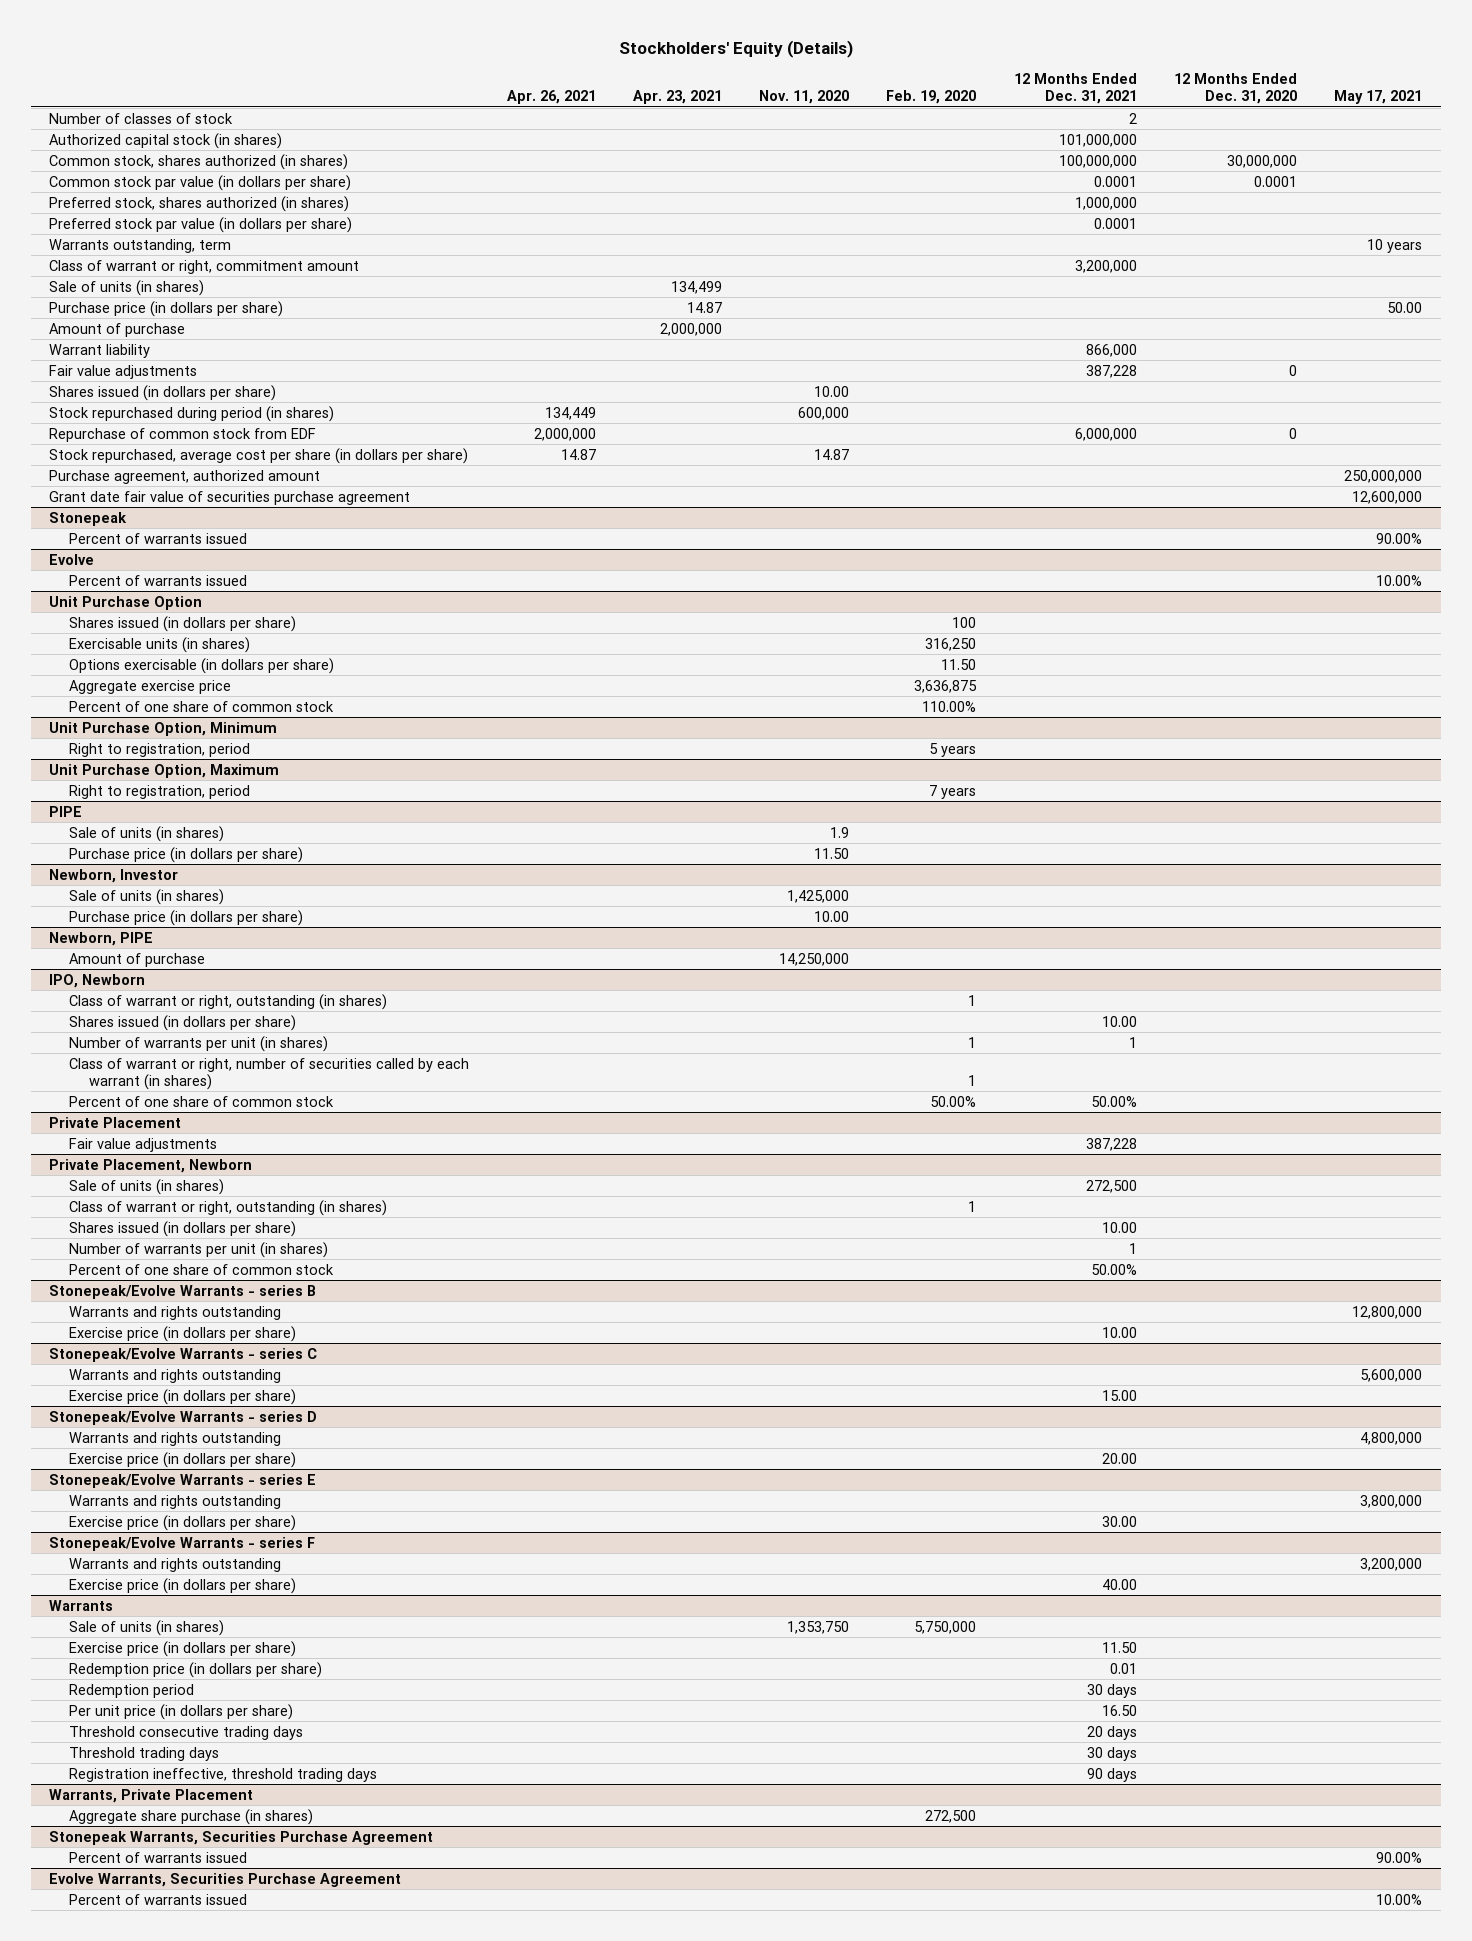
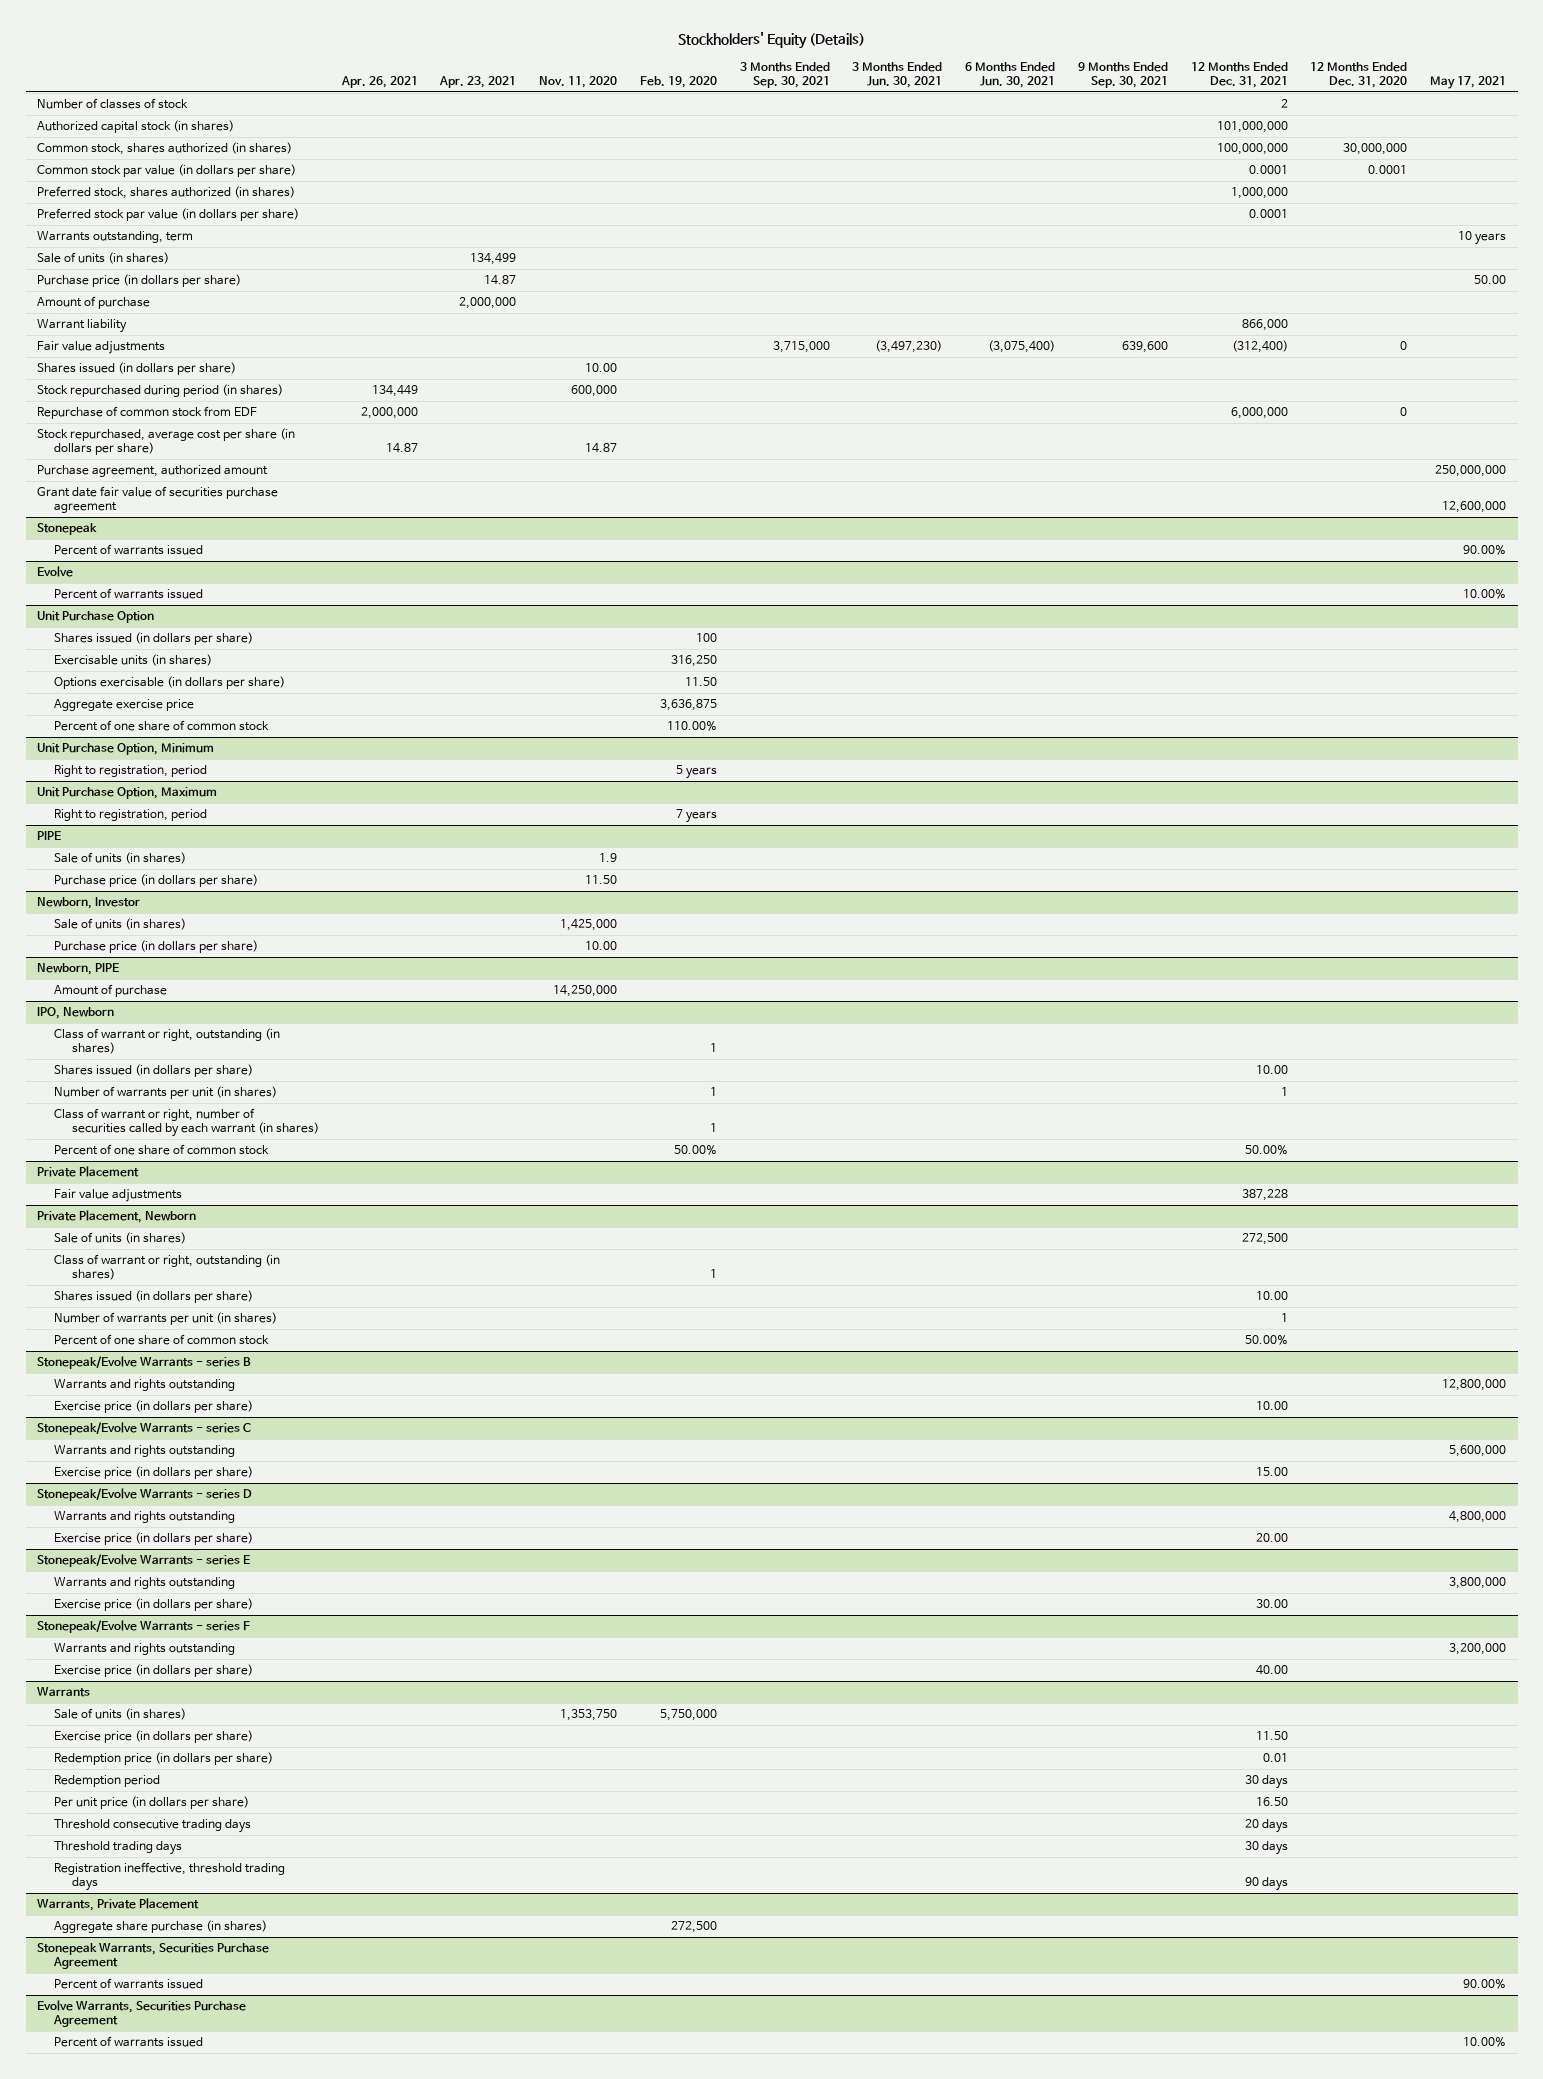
none -> [739,61,830,88] 3 Months Ended Sep. 30, 2021
none -> [852,61,943,88] 3 Months Ended Jun. 30, 2021
none -> [965,61,1056,88] 6 Months Ended Jun. 30, 2021
none -> [1077,61,1168,88] 9 Months Ended Sep. 30, 2021
[49,259,360,274] Class of warrant or right, commitment amount -> none
[1085,364,1137,378] 387,228 -> [1231,340,1288,354] (312,400)

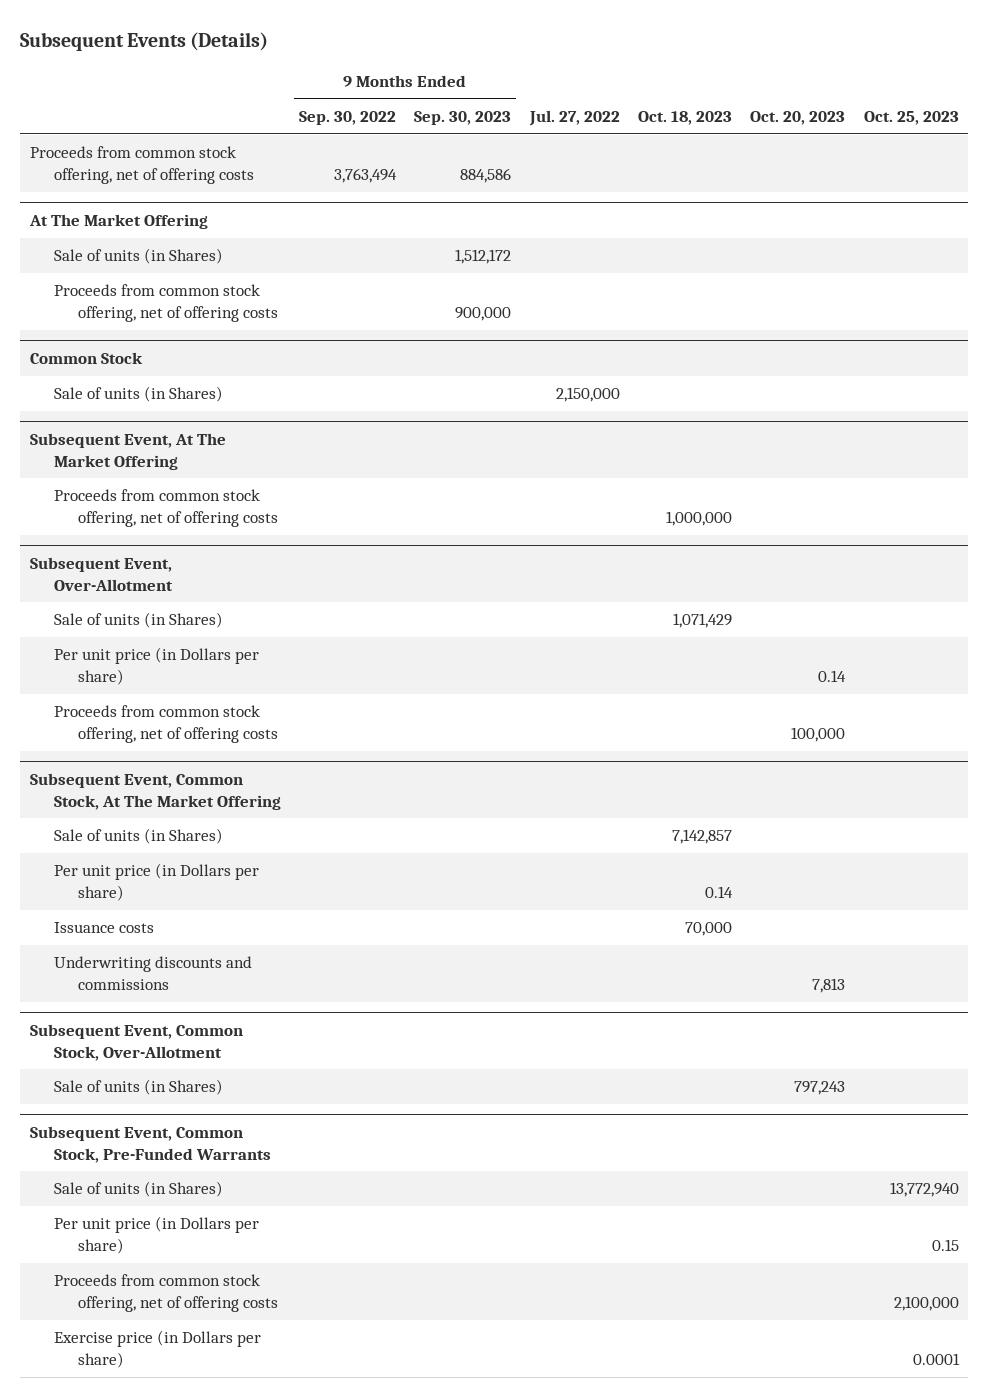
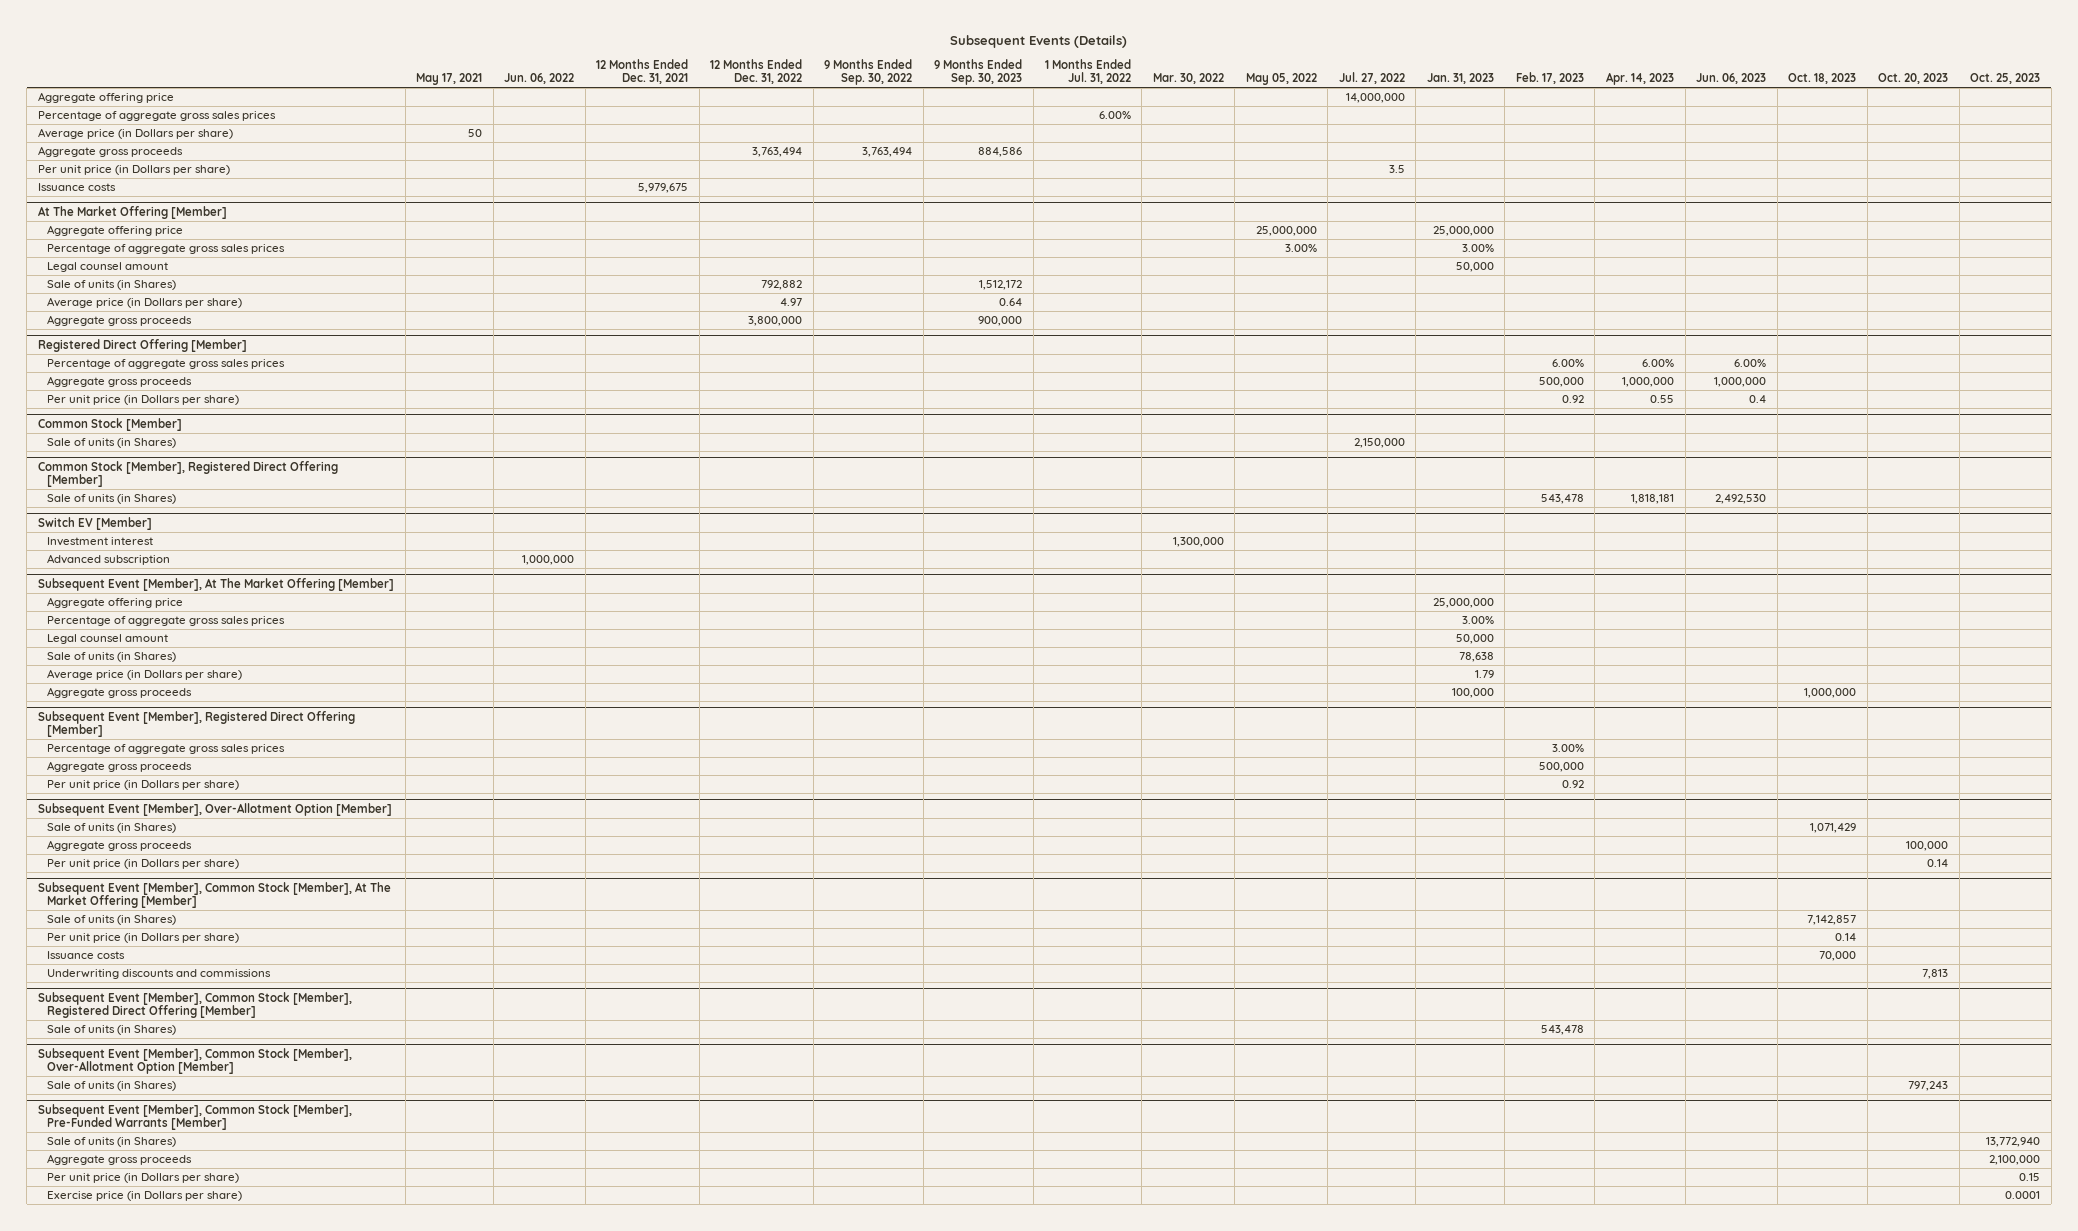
none -> [416,73,483,86] May 17, 2021
none -> [504,73,575,85] Jun. 06, 2022
none -> [596,58,689,85] 12 Months Ended Dec. 31, 2021
none -> [710,58,803,85] 12 Months Ended Dec. 31, 2022
none -> [1044,58,1131,85] 1 Months Ended Jul. 31, 2022
none -> [1152,73,1224,85] Mar. 30, 2022
none -> [1245,73,1317,86] May 05, 2022
none -> [1426,73,1494,85] Jan. 31, 2023
none -> [1515,72,1584,85] Feb. 17, 2023
none -> [1605,72,1674,86] Apr. 14, 2023
none -> [1696,73,1767,85] Jun. 06, 2023
none -> [38,91,175,103] Aggregate offering price
none -> [38,110,277,121] Percentage of aggregate gross sales prices
none -> [38,127,234,139] Average price (in Dollars per share)
[29,146,254,184] Proceeds from common stock offering, net of offering costs -> [38,145,184,157] Aggregate gross proceeds
none -> [38,164,231,175] Per unit price (in Dollars per share)
none -> [38,182,117,191] Issuance costs
[28,214,208,230] At The Market Offering -> [38,205,228,219] At The Market Offering [Member]
none -> [46,224,183,236] Aggregate offering price
none -> [46,243,285,254] Percentage of aggregate gross sales prices
none -> [46,261,168,272] Legal counsel amount
none -> [46,296,242,308] Average price (in Dollars per share)
[53,284,279,322] Proceeds from common stock offering, net of offering costs -> [46,314,192,326] Aggregate gross proceeds
none -> [38,338,248,352] Registered Direct Offering [Member]
none -> [46,358,285,369] Percentage of aggregate gross sales prices
none -> [46,375,192,387] Aggregate gross proceeds
none -> [46,394,239,405] Per unit price (in Dollars per share)
[29,352,143,365] Common Stock -> [38,417,183,431] Common Stock [Member]
none -> [38,460,339,488] Common Stock [Member], Registered Direct Offering [Member]
none -> [46,493,176,504] Sale of units (in Shares)
none -> [38,516,153,530] Switch EV [Member]
none -> [46,536,153,546] Investment interest
none -> [46,553,170,565] Advanced subscription
[29,433,226,470] Subsequent Event, At The Market Offering -> [38,577,395,591] Subsequent Event [Member], At The Market Offering [Member]
none -> [46,596,183,608] Aggregate offering price
none -> [46,615,285,626] Percentage of aggregate gross sales prices
none -> [46,633,168,644] Legal counsel amount
none -> [46,651,176,662] Sale of units (in Shares)
none -> [46,668,242,680] Average price (in Dollars per share)
[53,489,279,527] Proceeds from common stock offering, net of offering costs -> [46,686,192,698] Aggregate gross proceeds
none -> [38,710,356,738] Subsequent Event [Member], Registered Direct Offering [Member]
none -> [46,743,285,754] Percentage of aggregate gross sales prices
none -> [46,760,192,772] Aggregate gross proceeds
none -> [46,779,239,790] Per unit price (in Dollars per share)
[29,557,173,591] Subsequent Event, Over-Allotment -> [38,802,393,816] Subsequent Event [Member], Over-Allotment Option [Member]
none -> [46,839,192,851] Aggregate gross proceeds
[53,705,279,743] Proceeds from common stock offering, net of offering costs -> none
[29,773,281,810] Subsequent Event, Common Stock, At The Market Offering -> [38,881,392,909] Subsequent Event [Member], Common Stock [Member], At The Market Offering [Member]
none -> [38,991,353,1019] Subsequent Event [Member], Common Stock [Member], Registered Direct Offering [Member]
none -> [46,1024,176,1035] Sale of units (in Shares)
[29,1024,243,1061] Subsequent Event, Common Stock, Over-Allotment -> [38,1047,353,1075] Subsequent Event [Member], Common Stock [Member], Over-Allotment Option [Member]
[29,1126,271,1163] Subsequent Event, Common Stock, Pre-Funded Warrants -> [38,1103,353,1131] Subsequent Event [Member], Common Stock [Member], Pre-Funded Warrants [Member]
none -> [46,1153,192,1165] Aggregate gross proceeds
[53,1274,279,1312] Proceeds from common stock offering, net of offering costs -> none

